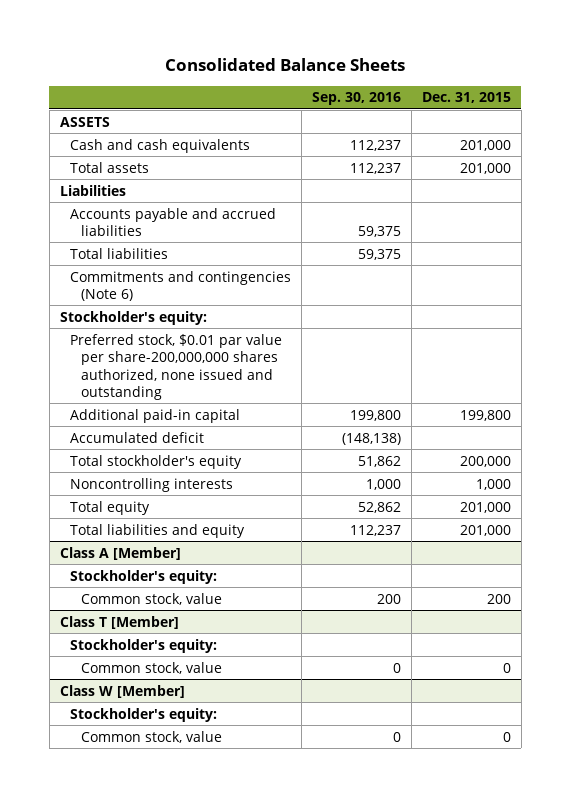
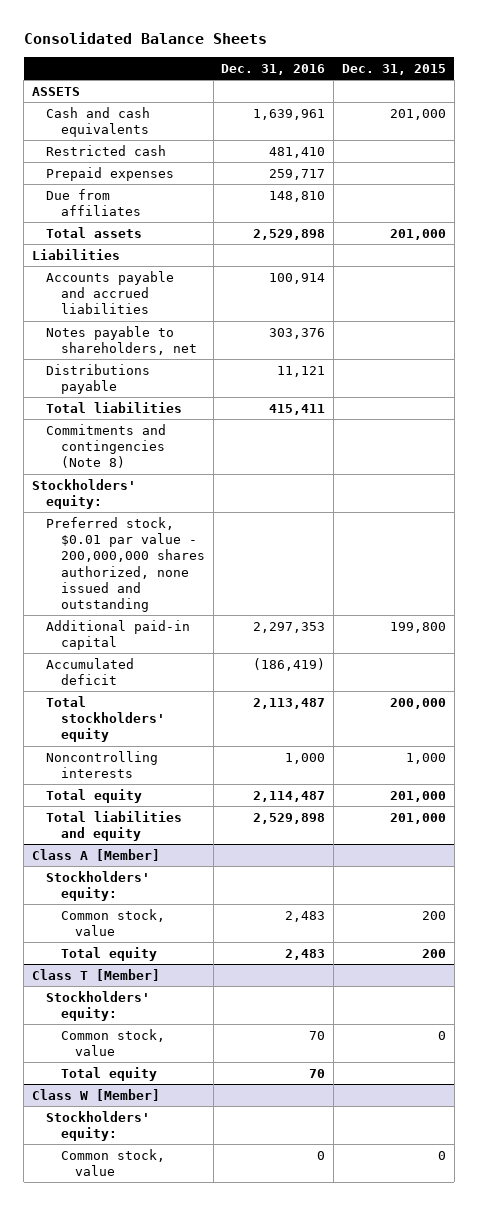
[311,92,401,106] Sep. 30, 2016 -> none
none -> [221,63,326,75] Dec. 31, 2016
none -> [46,144,167,156] Restricted cash
none -> [46,166,175,181] Prepaid expenses
none -> [46,188,141,217] Due from affiliates
none -> [46,325,197,356] Notes payable to shareholders, net
none -> [46,363,151,395] Distributions payable
[70,270,292,302] Commitments and contingencies (Note 6) -> [46,423,167,469] Commitments and contingencies (Note 8)
[59,310,207,325] Stockholder's equity: -> [32,478,137,510] Stockholders' equity:
[70,333,283,401] Preferred stock, $0.01 par value per share-200,000,000 shares authorized, none issued and outstanding -> [46,516,205,613] Preferred stock, $0.01 par value - 200,000,000 shares authorized, none issued and outstanding
[70,454,243,469] Total stockholder's equity -> [46,695,165,743] Total stockholders' equity
[70,569,218,584] Stockholder's equity: -> [46,870,151,902] Stockholders' equity:
none -> [60,946,157,961] Total equity
[70,638,218,653] Stockholder's equity: -> [46,990,151,1022] Stockholders' equity:
none -> [60,1066,157,1081] Total equity
[70,707,218,722] Stockholder's equity: -> [46,1110,151,1142] Stockholders' equity:

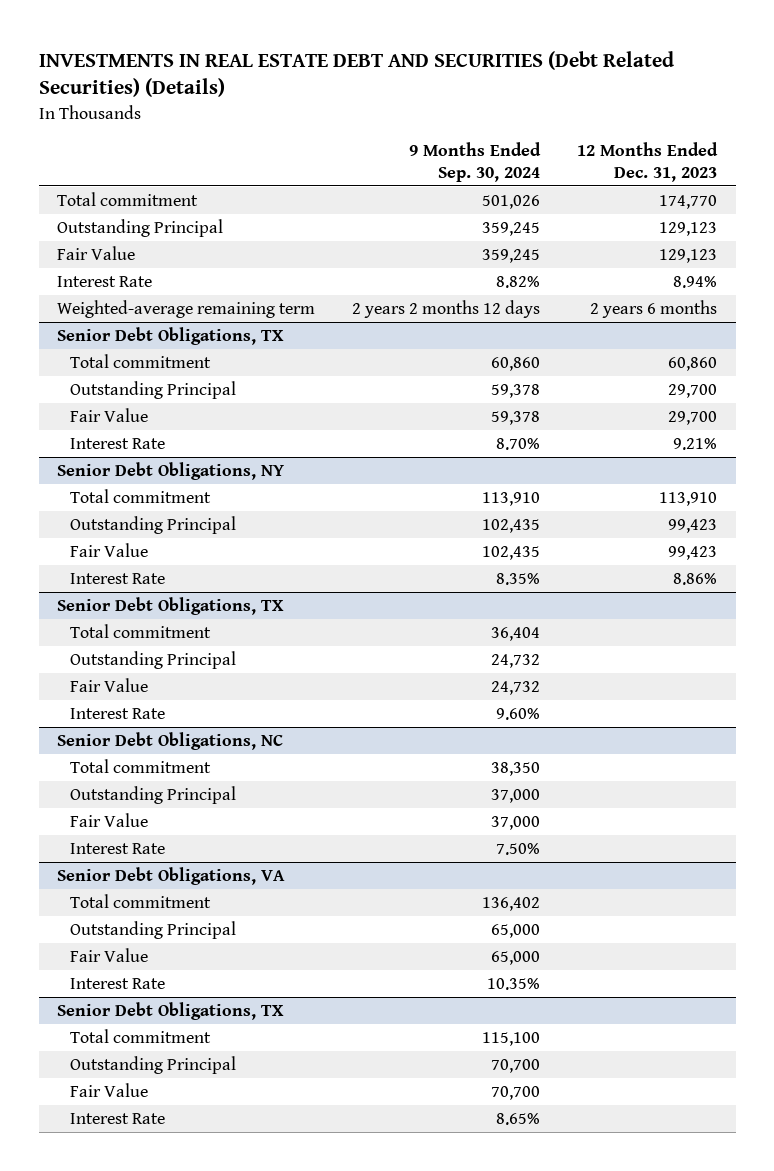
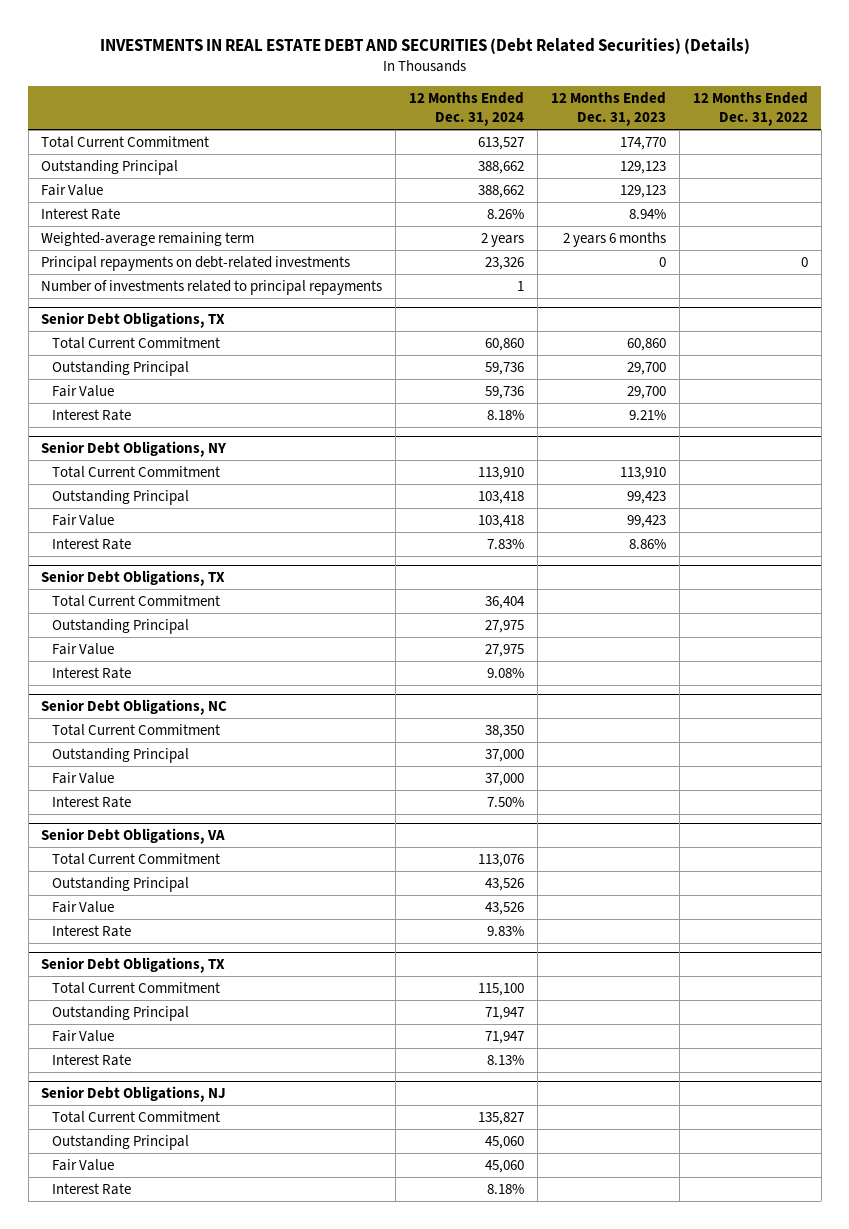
[409,141,542,182] 9 Months Ended Sep. 30, 2024 -> none
none -> [409,92,525,127] 12 Months Ended Dec. 31, 2024
none -> [693,92,809,127] 12 Months Ended Dec. 31, 2022
[57,191,199,206] Total commitment -> [41,135,210,148] Total Current Commitment
none -> [41,255,351,271] Principal repayments on debt-related investments
none -> [41,279,383,295] Number of investments related to principal repayments
[70,353,212,368] Total commitment -> [52,336,221,349] Total Current Commitment
[70,488,212,503] Total commitment -> [52,465,221,478] Total Current Commitment
[70,623,212,638] Total commitment -> [52,594,221,607] Total Current Commitment
[70,758,212,773] Total commitment -> [52,723,221,736] Total Current Commitment
[70,893,212,908] Total commitment -> [52,852,221,865] Total Current Commitment
[70,1028,212,1043] Total commitment -> [52,981,221,994] Total Current Commitment
none -> [41,1086,227,1103] Senior Debt Obligations, NJ
none -> [52,1110,221,1123] Total Current Commitment
none -> [52,1134,190,1150] Outstanding Principal
none -> [52,1158,115,1171] Fair Value
none -> [52,1182,132,1195] Interest Rate

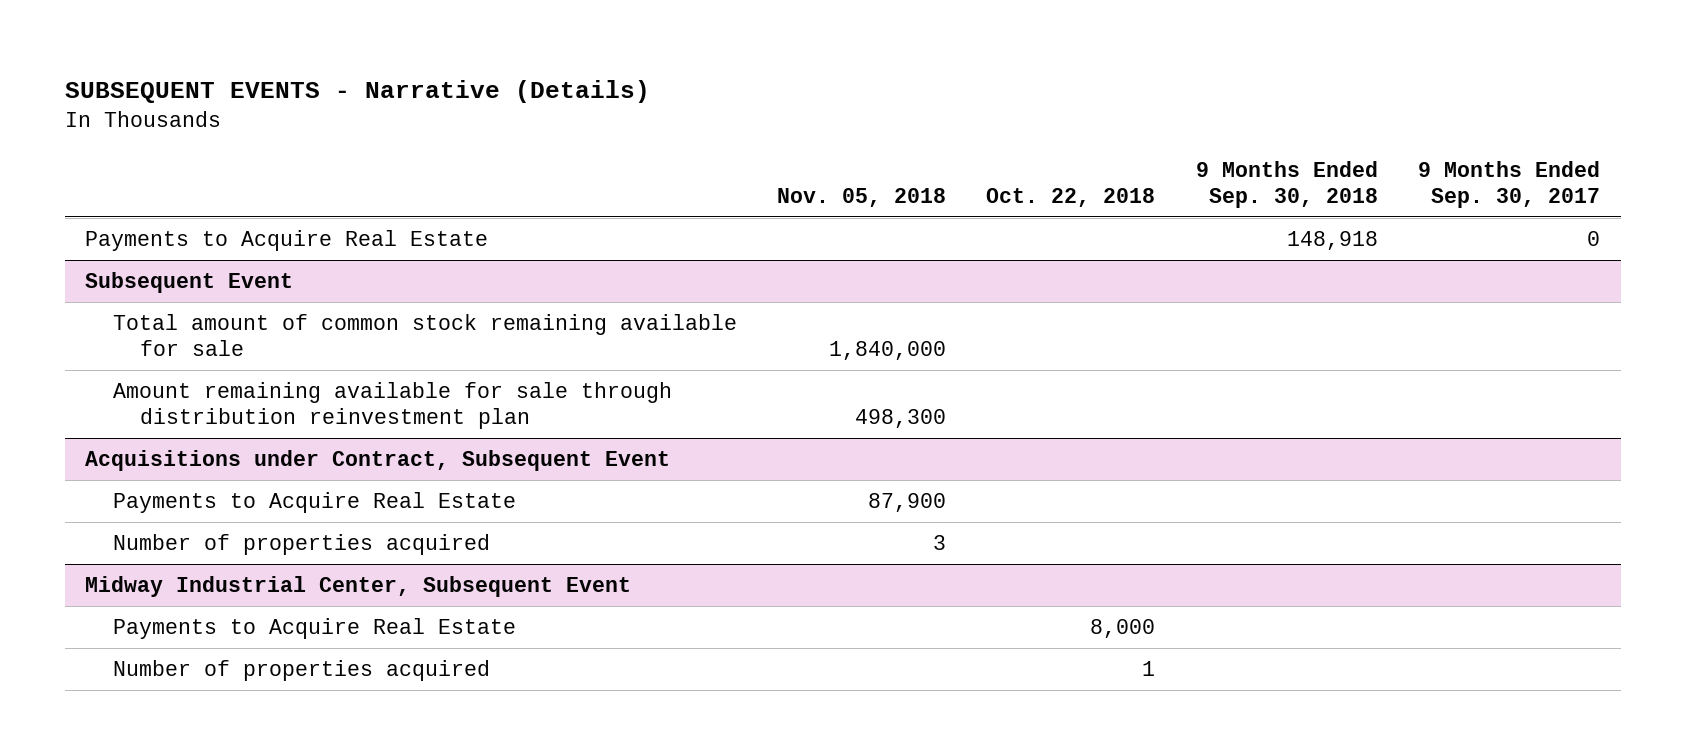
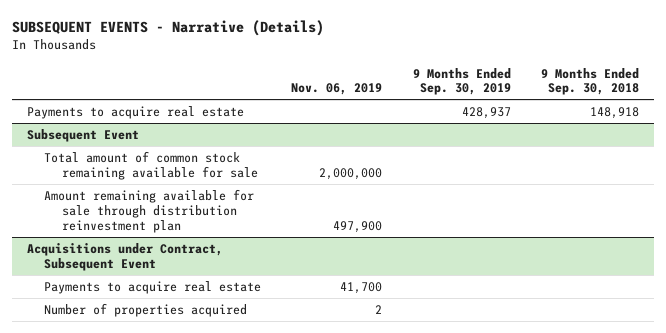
[776,187,946,207] Nov. 05, 2018 -> none
[986,187,1156,207] Oct. 22, 2018 -> none
[1418,160,1601,208] 9 Months Ended Sep. 30, 2017 -> none
none -> [291,83,383,96] Nov. 06, 2019
none -> [412,67,511,96] 9 Months Ended Sep. 30, 2019
[85,230,489,252] Payments to Acquire Real Estate -> [26,105,244,119] Payments to acquire real estate
[112,492,516,514] Payments to Acquire Real Estate -> [44,280,262,294] Payments to acquire real estate
[85,576,632,598] Midway Industrial Center, Subsequent Event -> none
[112,618,516,640] Payments to Acquire Real Estate -> none
[112,660,490,682] Number of properties acquired -> none

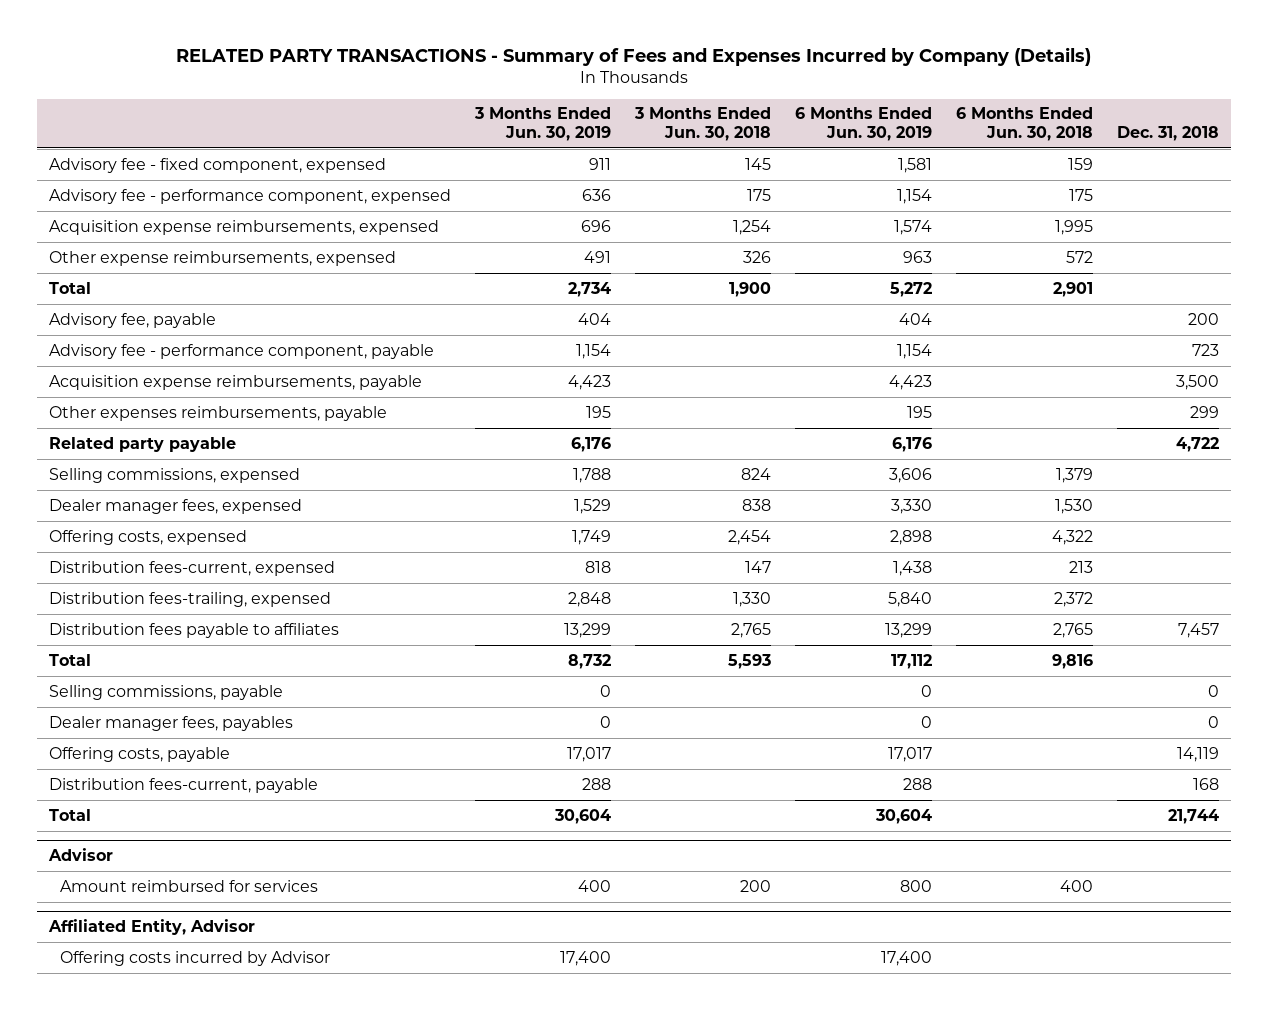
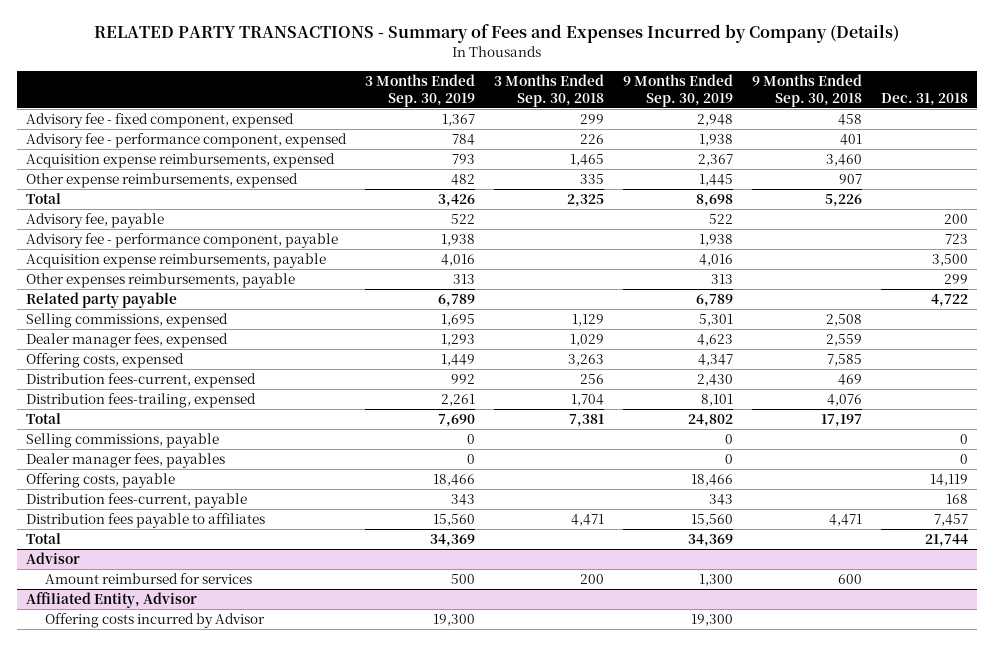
[473,107,611,142] 3 Months Ended Jun. 30, 2019 -> none
[633,107,771,142] 3 Months Ended Jun. 30, 2018 -> none
[794,107,932,142] 6 Months Ended Jun. 30, 2019 -> none
[955,107,1093,142] 6 Months Ended Jun. 30, 2018 -> none
none -> [365,73,476,107] 3 Months Ended Sep. 30, 2019
none -> [494,73,605,107] 3 Months Ended Sep. 30, 2018
none -> [623,73,734,107] 9 Months Ended Sep. 30, 2019
none -> [751,73,862,107] 9 Months Ended Sep. 30, 2018
[48,622,339,638] Distribution fees payable to affiliates -> [26,513,266,529] Distribution fees payable to affiliates

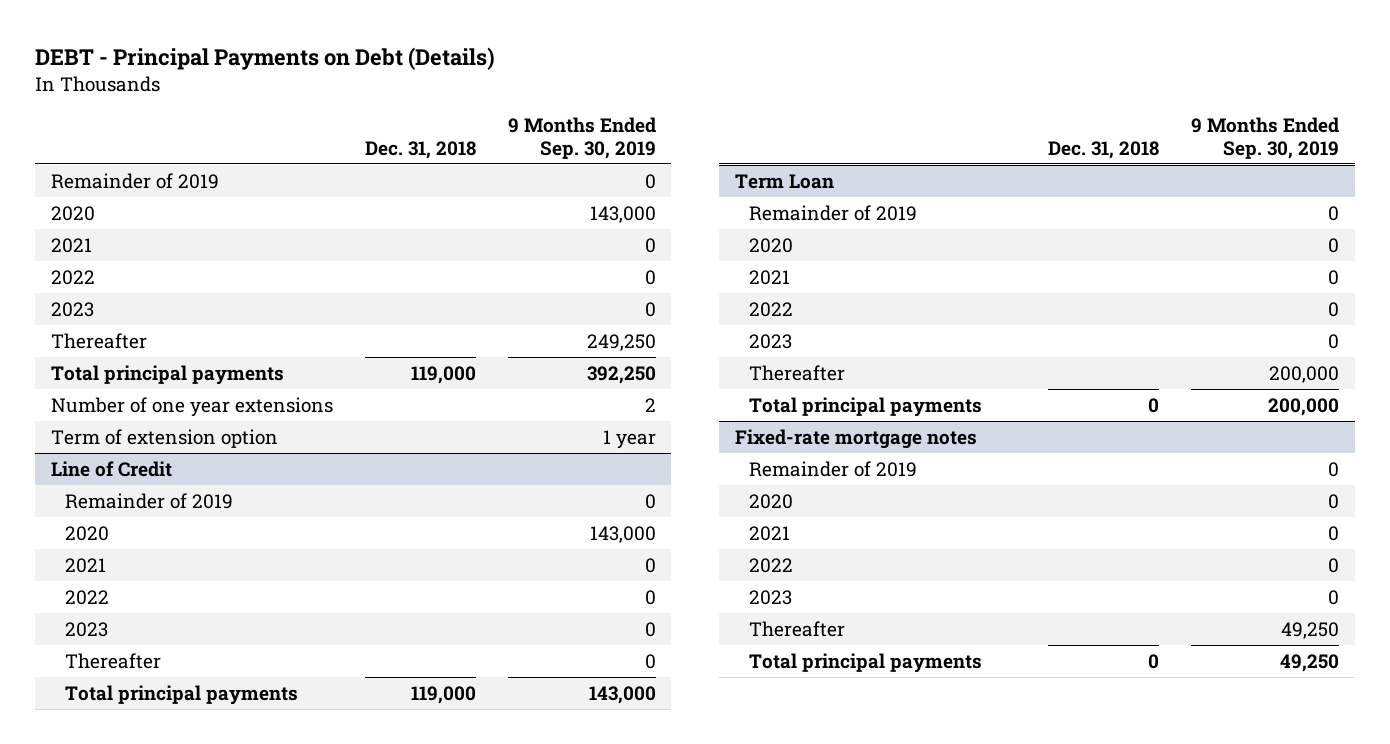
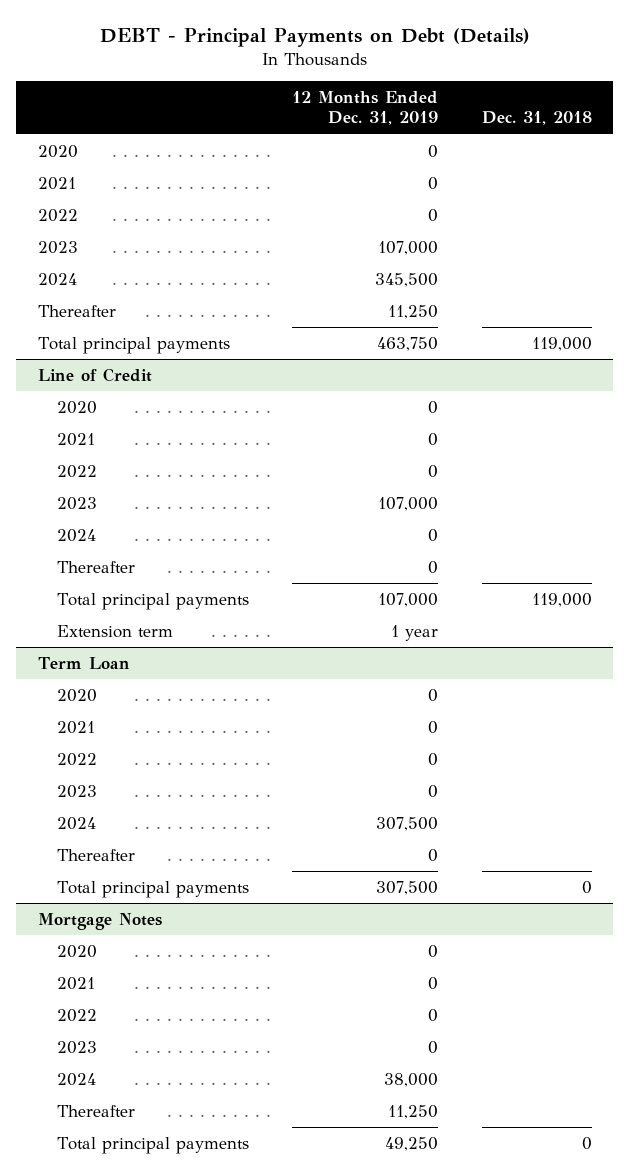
[507,117,656,159] 9 Months Ended Sep. 30, 2019 -> none
none -> [292,91,439,126] 12 Months Ended Dec. 31, 2019
[51,172,220,189] Remainder of 2019 -> none
none -> [37,273,77,287] 2024
[51,396,334,417] Number of one year extensions -> none
[51,428,279,448] Term of extension option -> none
[65,492,234,509] Remainder of 2019 -> none
none -> [56,529,96,543] 2024
none -> [56,625,173,639] Extension term
[748,204,917,221] Remainder of 2019 -> none
none -> [56,817,96,831] 2024
[748,460,917,477] Remainder of 2019 -> none
[734,428,977,449] Fixed-rate mortgage notes -> [37,913,162,931] Mortgage Notes
none -> [56,1073,96,1087] 2024

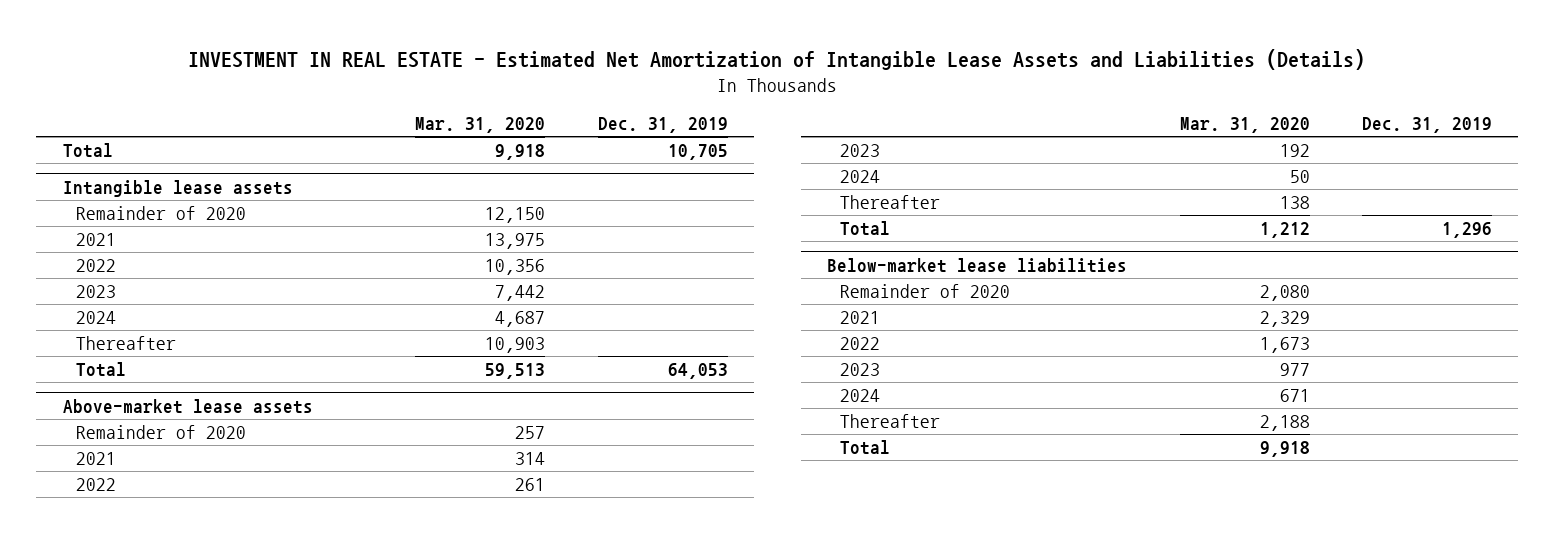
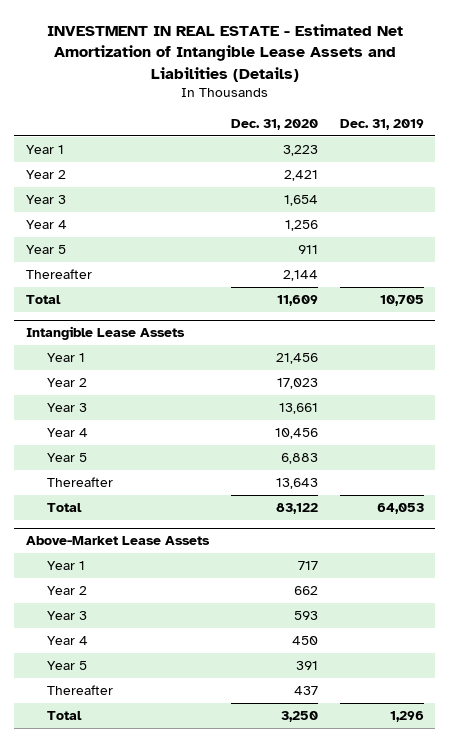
[415,116,546,133] Mar. 31, 2020 -> none
none -> [230,118,318,130] Dec. 31, 2020
none -> [25,145,64,155] Year 1
none -> [25,170,66,180] Year 2
none -> [25,195,66,205] Year 3
none -> [25,220,67,230] Year 4
none -> [25,245,66,255] Year 5
none -> [25,269,92,280] Thereafter
[75,206,246,221] Remainder of 2020 -> none
[62,180,293,198] Intangible lease assets -> [25,326,185,341] Intangible Lease Assets
none -> [47,353,86,363] Year 1
[75,233,116,247] 2021 -> [47,378,88,388] Year 2
[75,259,116,273] 2022 -> [47,403,88,413] Year 3
[75,285,116,299] 2023 -> [47,428,89,438] Year 4
[75,311,116,325] 2024 -> [47,453,88,463] Year 5
[75,425,246,440] Remainder of 2020 -> none
[62,399,313,415] Above-market lease assets -> [25,536,210,546] Above-Market Lease Assets
none -> [47,561,86,571] Year 1
[75,452,116,466] 2021 -> [47,586,88,596] Year 2
[75,478,116,492] 2022 -> [47,611,88,621] Year 3
[840,144,881,158] 2023 -> [47,636,89,646] Year 4
[840,170,881,184] 2024 -> [47,661,88,671] Year 5
[827,258,1128,274] Below-market lease liabilities -> none
[840,284,1011,299] Remainder of 2020 -> none
[840,311,881,325] 2021 -> none
[840,337,881,351] 2022 -> none
[840,363,881,377] 2023 -> none
[840,389,881,403] 2024 -> none
[840,414,941,429] Thereafter -> none
[840,440,891,456] Total -> none

